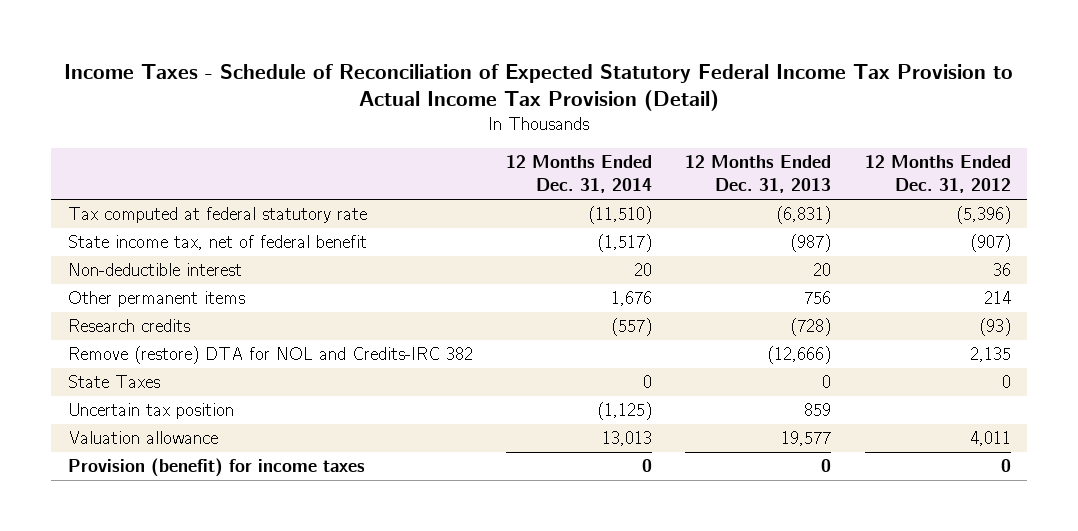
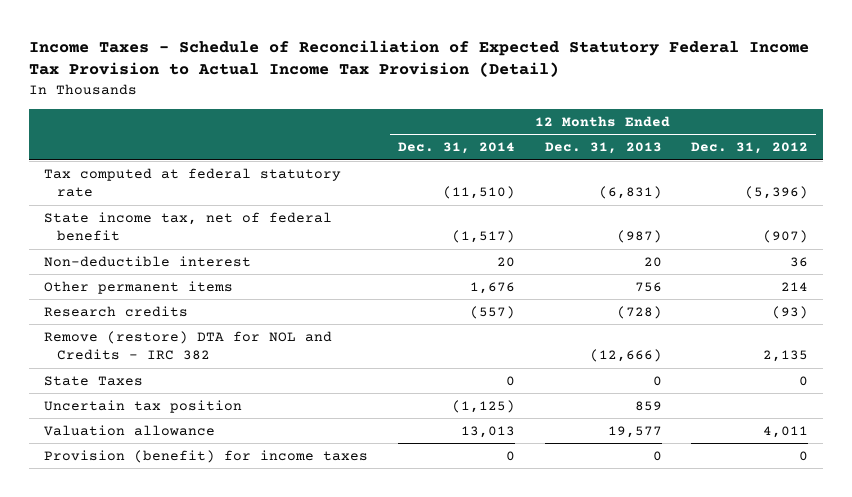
[67,346,473,365] Remove (restore) DTA for NOL and Credits-IRC 382 -> [43,330,332,361] Remove (restore) DTA for NOL and Credits - IRC 382

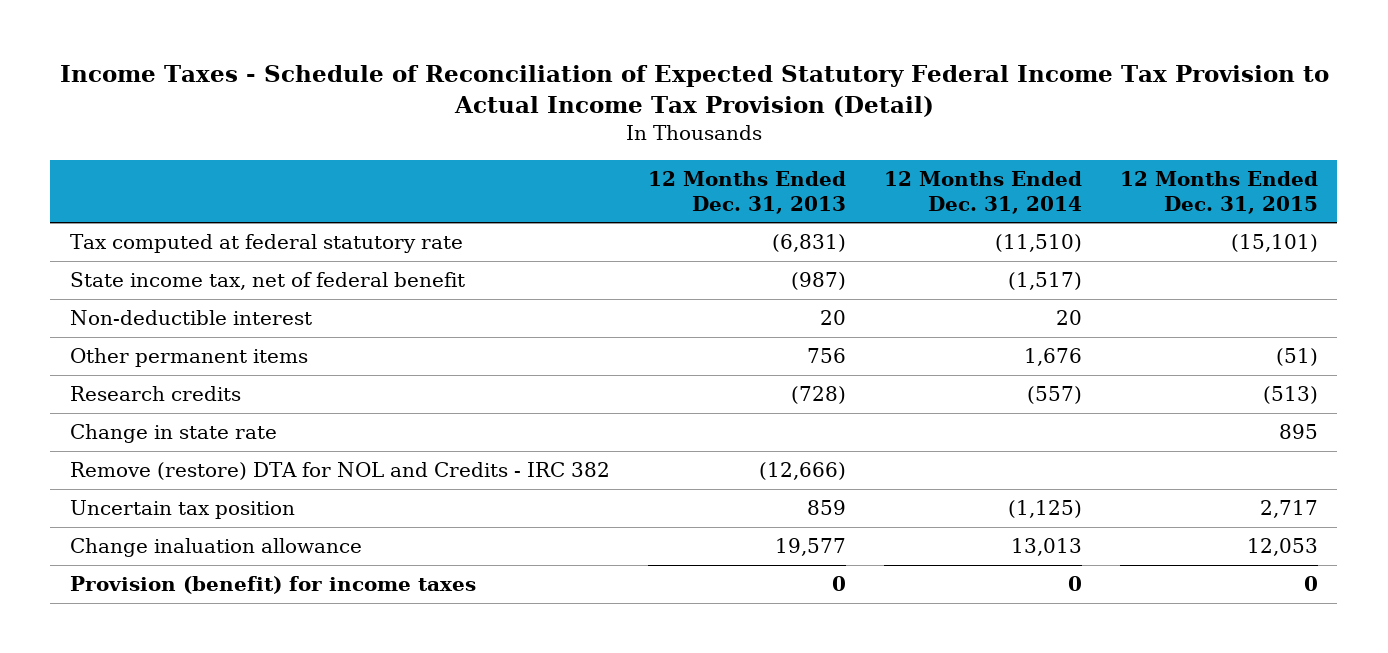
[691,142,809,155] Dec. 31, 2012 -> none
none -> [1120,171,1319,214] 12 Months Ended Dec. 31, 2015
none -> [69,424,277,444] Change in state rate
[43,375,143,386] State Taxes -> none
[43,424,215,436] Valuation allowance -> [69,538,362,558] Change inaluation allowance

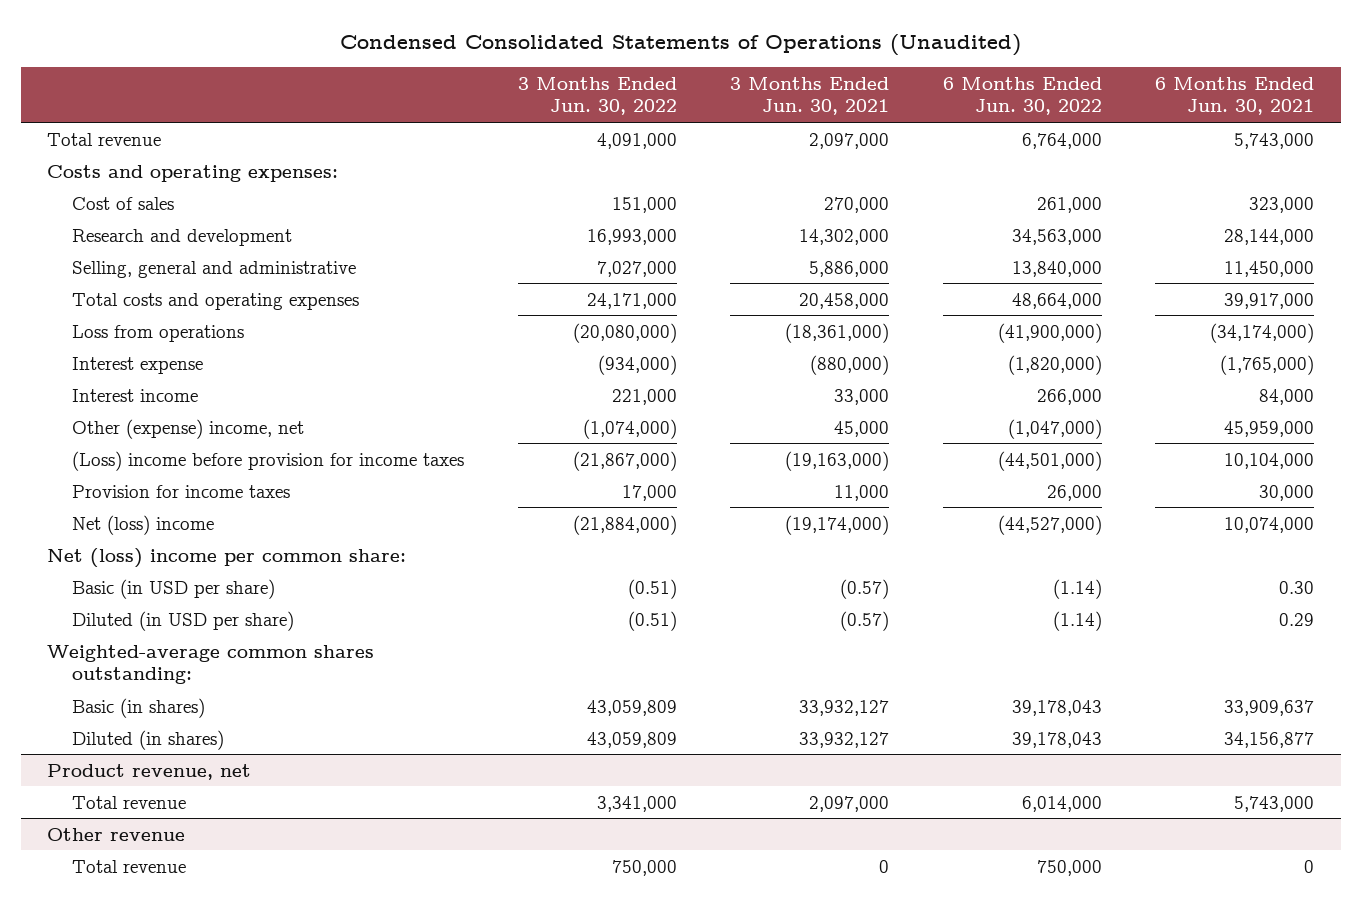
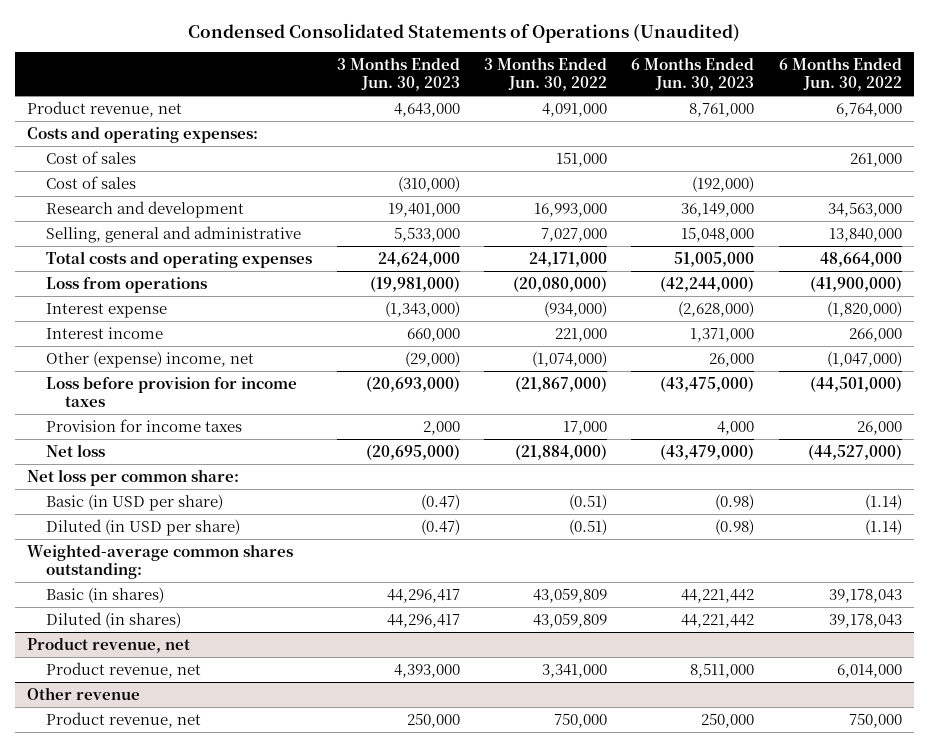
[730,76,890,116] 3 Months Ended Jun. 30, 2021 -> none
[1154,76,1314,116] 6 Months Ended Jun. 30, 2021 -> none
none -> [336,57,460,92] 3 Months Ended Jun. 30, 2023
none -> [631,57,755,92] 6 Months Ended Jun. 30, 2023
[47,132,162,146] Total revenue -> [26,101,182,118] Product revenue, net
none -> [46,176,137,190] Cost of sales
[72,450,465,471] (Loss) income before provision for income taxes -> [46,377,298,407] Loss before provision for income taxes
[72,514,215,535] Net (loss) income -> [46,444,106,458] Net loss
[47,547,407,568] Net (loss) income per common share: -> [26,469,239,487] Net loss per common share:
[72,795,187,809] Total revenue -> [46,662,202,679] Product revenue, net
[72,859,187,873] Total revenue -> [46,712,202,729] Product revenue, net

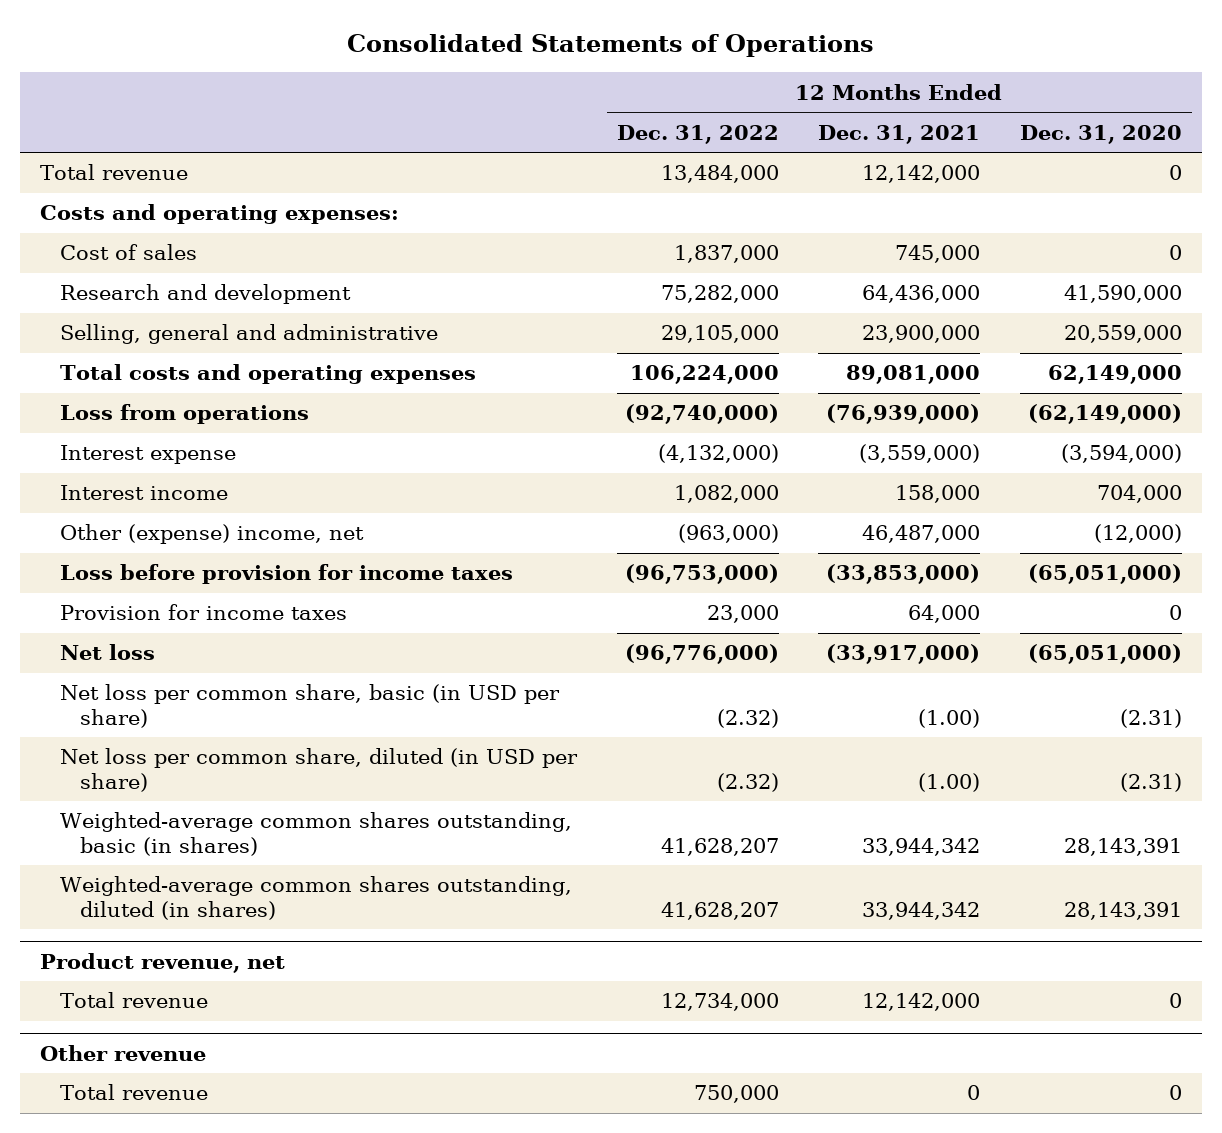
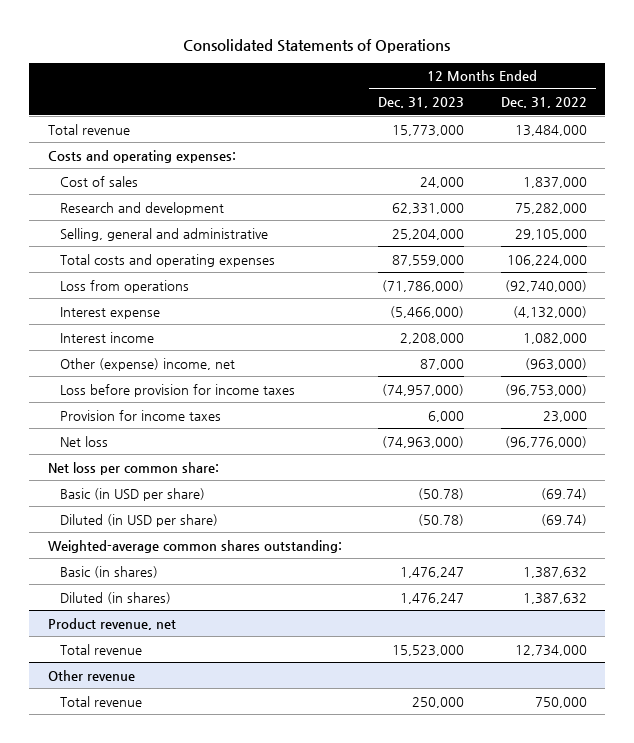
[818,124,981,144] Dec. 31, 2021 -> none
[1020,124,1183,144] Dec. 31, 2020 -> none
none -> [378,97,465,109] Dec. 31, 2023
none -> [47,461,219,475] Net loss per common share:
[59,684,560,728] Net loss per common share, basic (in USD per share) -> [59,487,205,501] Basic (in USD per share)
[716,708,779,728] (2.32) -> [540,487,587,500] (69.74)
[59,748,578,792] Net loss per common share, diluted (in USD per share) -> [59,513,218,527] Diluted (in USD per share)
[716,772,779,792] (2.32) -> [540,513,587,526] (69.74)
none -> [47,539,342,553] Weighted-average common shares outstanding:
[59,812,572,856] Weighted-average common shares outstanding, basic (in shares) -> [59,565,158,578] Basic (in shares)
[660,837,779,856] 41,628,207 -> [522,566,587,578] 1,387,632
[59,876,572,920] Weighted-average common shares outstanding, diluted (in shares) -> [59,591,171,604] Diluted (in shares)
[660,901,779,920] 41,628,207 -> [522,592,587,604] 1,387,632

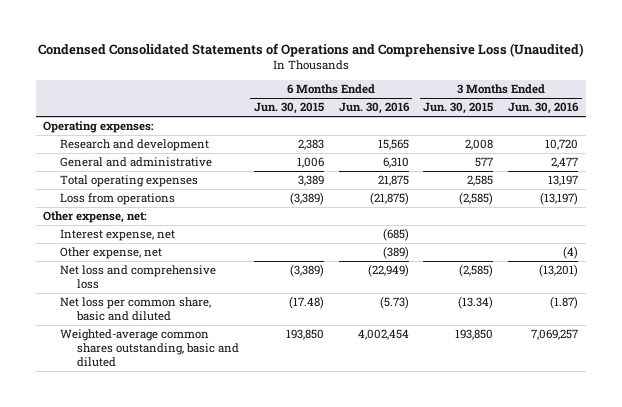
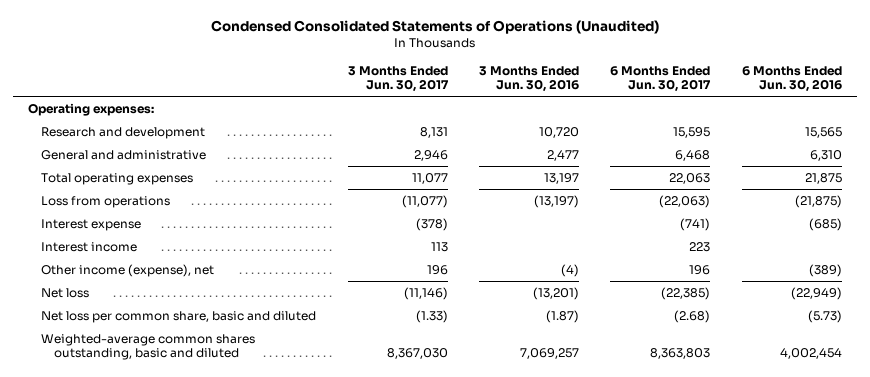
[37,42,584,57] Condensed Consolidated Statements of Operations and Comprehensive Loss (Unaudited) -> [210,20,659,35] Condensed Consolidated Statements of Operations (Unaudited)
[253,102,324,115] Jun. 30, 2015 -> none
[423,102,494,115] Jun. 30, 2015 -> none
none -> [347,65,449,93] 3 Months Ended Jun. 30, 2017
none -> [610,65,712,93] 6 Months Ended Jun. 30, 2017
[43,211,148,224] Other expense, net: -> none
[60,229,176,242] Interest expense, net -> [41,218,142,231] Interest expense
none -> [41,241,138,252] Interest income
[60,247,163,260] Other expense, net -> [41,263,215,277] Other income (expense), net
[60,265,217,290] Net loss and comprehensive loss -> [41,287,90,298] Net loss

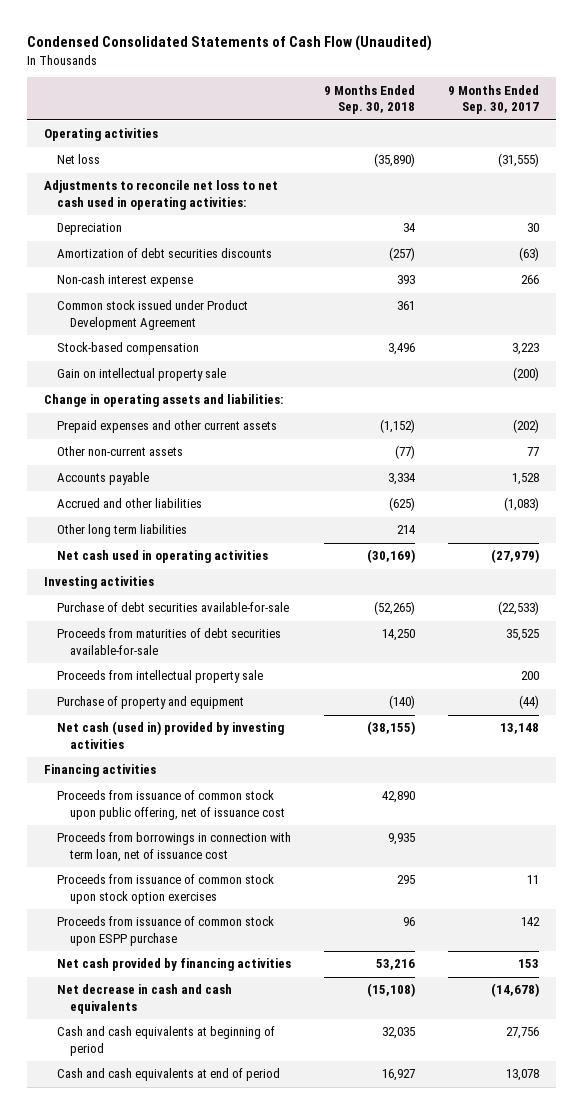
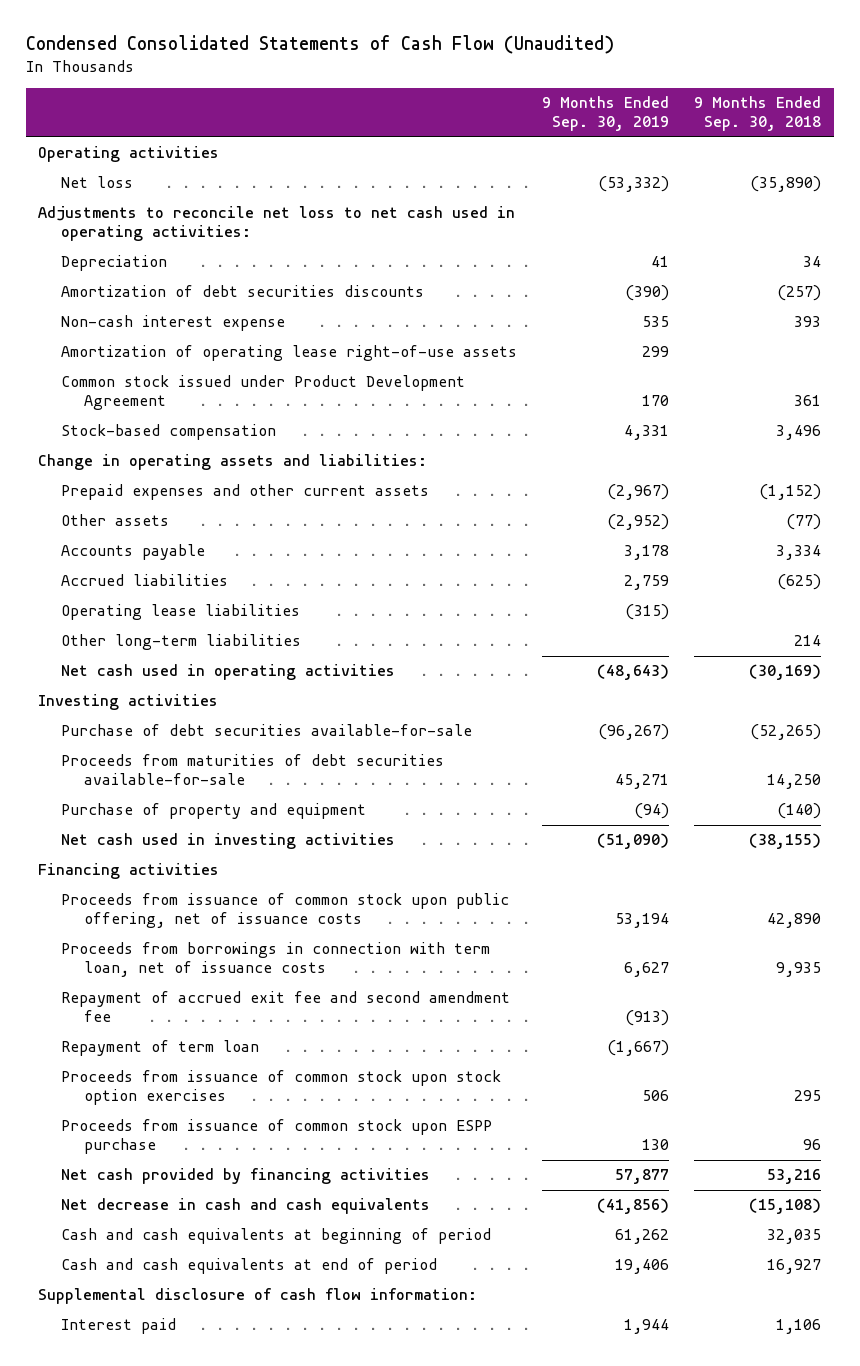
[448,84,540,115] 9 Months Ended Sep. 30, 2017 -> none
none -> [542,96,670,132] 9 Months Ended Sep. 30, 2019
none -> [61,345,518,362] Amortization of operating lease right-of-use assets
[57,368,227,382] Gain on intellectual property sale -> none
[57,446,184,457] Other non-current assets -> [61,514,170,527] Other assets
[57,498,203,509] Accrued and other liabilities -> [61,574,229,587] Accrued liabilities
none -> [61,604,301,621] Operating lease liabilities
[57,524,188,538] Other long term liabilities -> [61,634,302,651] Other long-term liabilities
[57,670,264,684] Proceeds from intellectual property sale -> none
[57,721,285,749] Net cash (used in) provided by investing activities -> [61,833,396,850] Net cash used in investing activities
[57,790,286,820] Proceeds from issuance of common stock upon public offering, net of issuance cost -> [61,893,510,929] Proceeds from issuance of common stock upon public offering, net of issuance costs
[57,832,292,862] Proceeds from borrowings in connection with term loan, net of issuance cost -> [61,942,491,978] Proceeds from borrowings in connection with term loan, net of issuance costs
none -> [61,991,511,1023] Repayment of accrued exit fee and second amendment fee
none -> [61,1040,260,1057] Repayment of term loan
none -> [38,1288,478,1305] Supplemental disclosure of cash flow information:
none -> [61,1318,177,1335] Interest paid

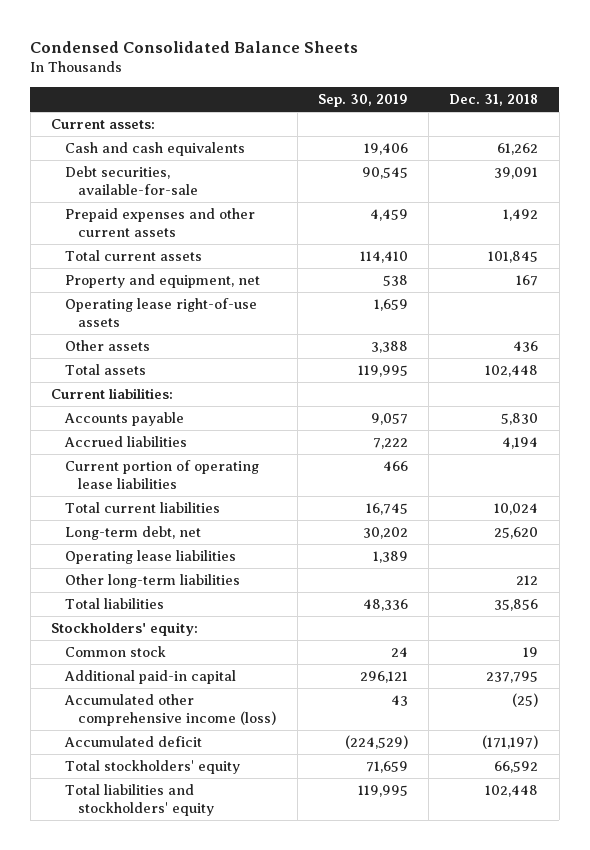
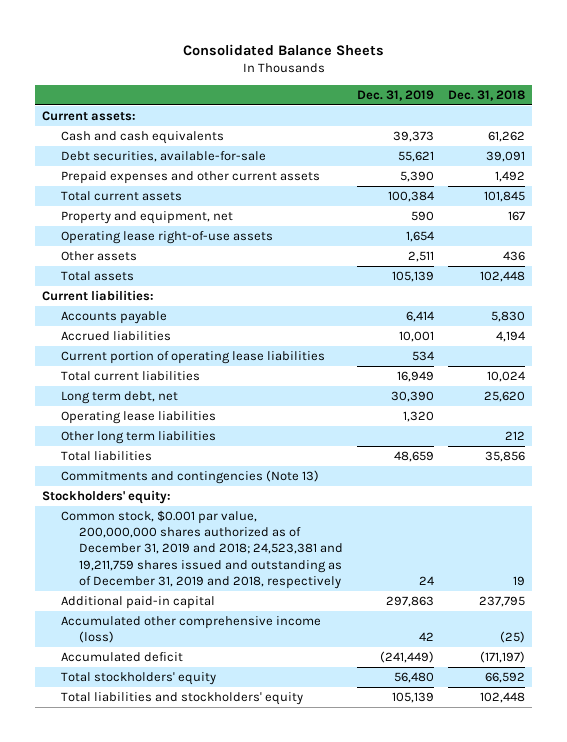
[30,40,359,53] Condensed Consolidated Balance Sheets -> [182,43,384,56] Consolidated Balance Sheets
[317,94,408,108] Sep. 30, 2019 -> none
none -> [357,89,435,101] Dec. 31, 2019
[64,526,201,541] Long-term debt, net -> [60,391,178,405] Long term debt, net
[64,574,240,589] Other long-term liabilities -> [60,431,216,445] Other long term liabilities
none -> [60,470,319,485] Commitments and contingencies (Note 13)
[64,646,166,658] Common stock -> [60,510,344,589] Common stock, $0.001 par value, 200,000,000 shares authorized as of December 31, 2019 and 2018; 24,523,381 and 19,211,759 shares issued and outstanding as of December 31, 2019 and 2018, respectively

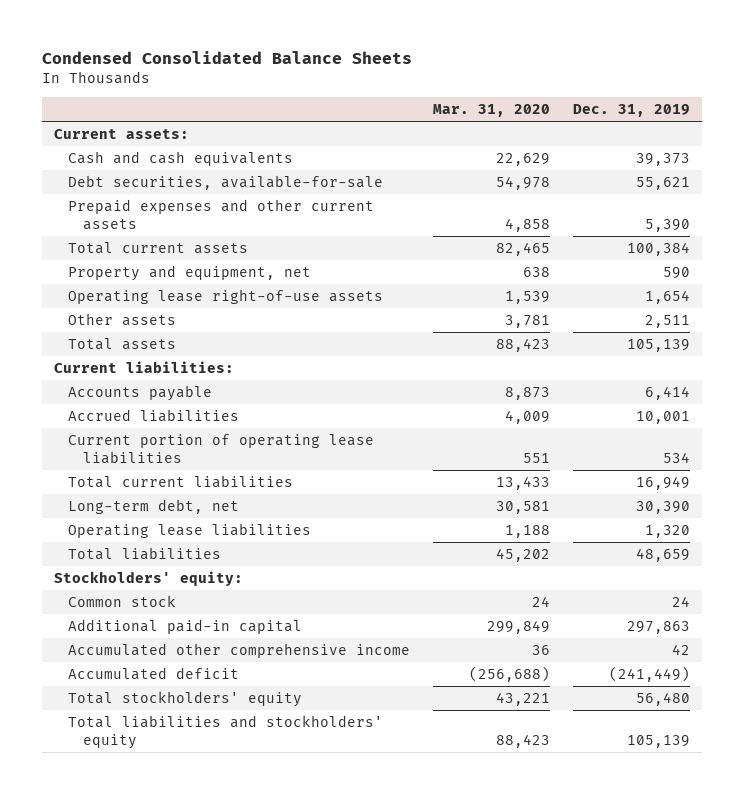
[182,43,384,56] Consolidated Balance Sheets -> [42,50,413,64] Condensed Consolidated Balance Sheets
[448,89,526,101] Dec. 31, 2018 -> none
none -> [433,104,551,118] Mar. 31, 2020
[60,391,178,405] Long term debt, net -> [68,499,240,515] Long-term debt, net
[60,431,216,445] Other long term liabilities -> none
[60,470,319,485] Commitments and contingencies (Note 13) -> none
[60,510,344,589] Common stock, $0.001 par value, 200,000,000 shares authorized as of December 31, 2019 and 2018; 24,523,381 and 19,211,759 shares issued and outstanding as of December 31, 2019 and 2018, respectively -> [68,595,177,608] Common stock
[60,616,321,644] Accumulated other comprehensive income (loss) -> [68,643,411,659] Accumulated other comprehensive income

